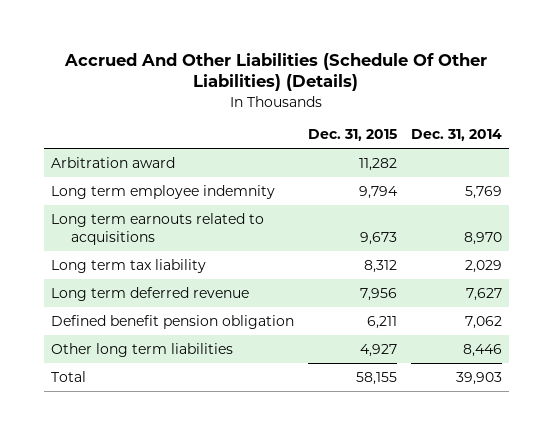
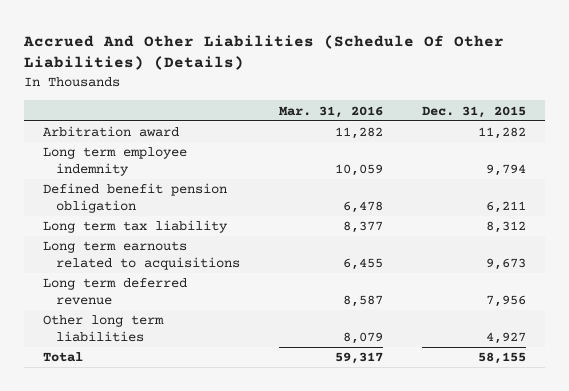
[411,129,503,142] Dec. 31, 2014 -> none
none -> [278,105,383,118] Mar. 31, 2016
[50,314,294,329] Defined benefit pension obligation -> [43,183,228,213] Defined benefit pension obligation
[50,212,264,245] Long term earnouts related to acquisitions -> [43,241,240,270] Long term earnouts related to acquisitions

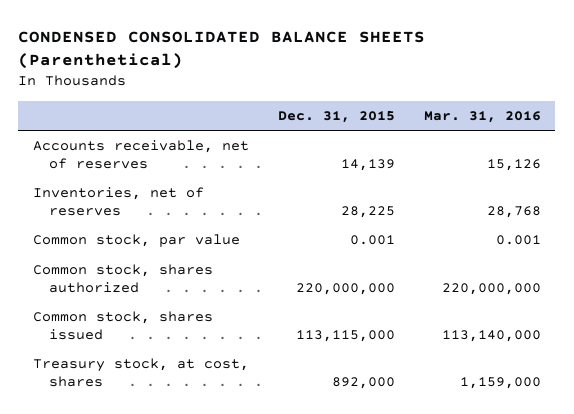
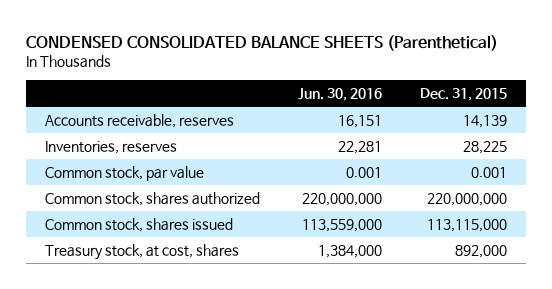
[423,110,541,123] Mar. 31, 2016 -> none
none -> [297,87,382,101] Jun. 30, 2016
[32,140,249,169] Accounts receivable, net of reserves -> [45,114,235,129] Accounts receivable, reserves
[32,187,204,216] Inventories, net of reserves -> [45,141,178,155] Inventories, reserves

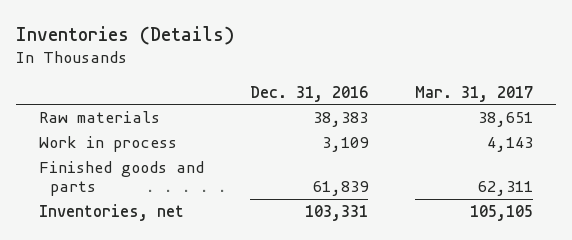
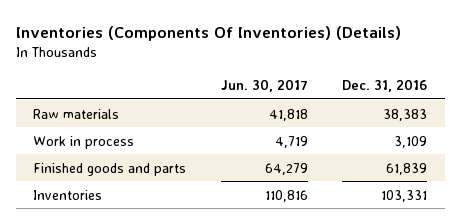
[15,25,234,45] Inventories (Details) -> [15,25,401,41] Inventories (Components Of Inventories) (Details)
[415,85,534,102] Mar. 31, 2017 -> none
none -> [220,78,308,92] Jun. 30, 2017
[38,204,184,222] Inventories, net -> [33,189,103,200] Inventories

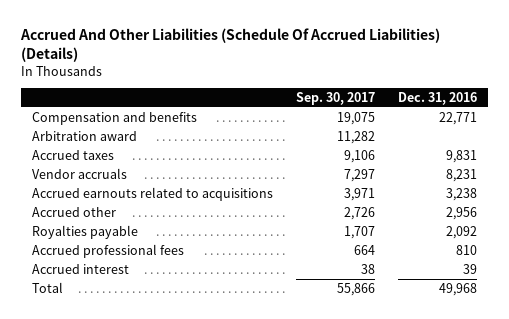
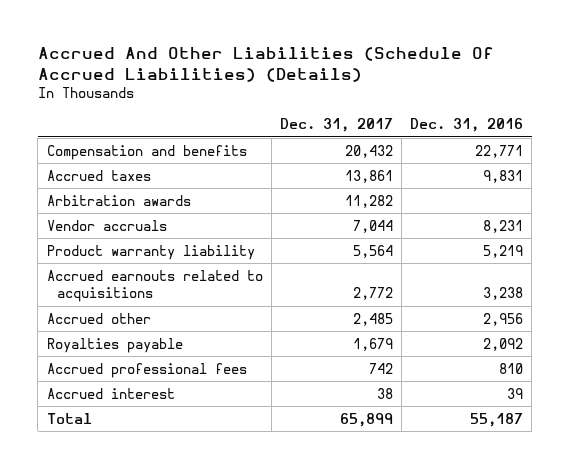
[296,92,376,106] Sep. 30, 2017 -> none
none -> [279,118,393,133] Dec. 31, 2017
[32,130,138,141] Arbitration award -> none
none -> [46,194,191,206] Arbitration awards
none -> [46,244,255,260] Product warranty liability
[438,282,477,296] 49,968 -> [470,412,524,427] 55,187

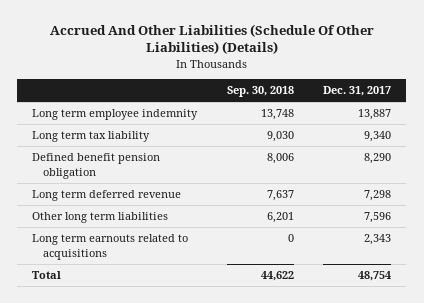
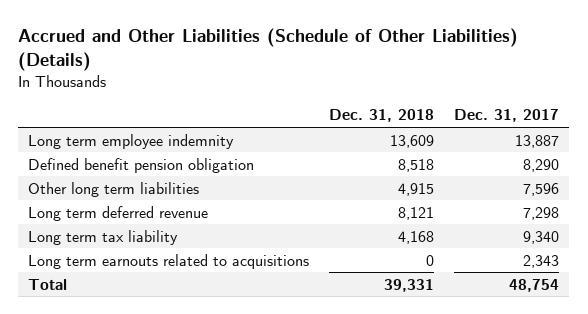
[49,23,374,55] Accrued And Other Liabilities (Schedule Of Other Liabilities) (Details) -> [18,28,519,72] Accrued and Other Liabilities (Schedule of Other Liabilities) (Details)
[226,86,294,98] Sep. 30, 2018 -> none
none -> [329,109,435,123] Dec. 31, 2018
[32,190,182,202] Long term deferred revenue -> [28,205,209,221] Long term deferred revenue
[32,131,151,143] Long term tax liability -> [28,229,179,245] Long term tax liability

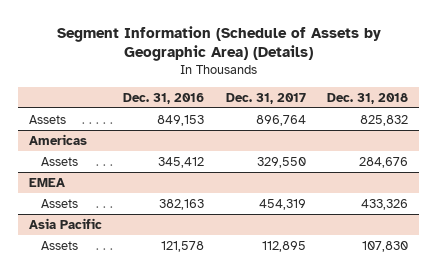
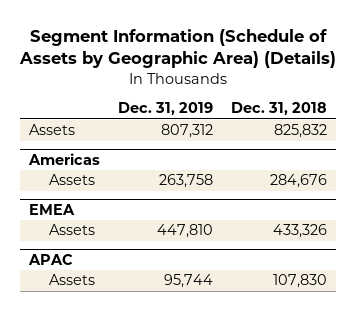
[123,92,205,104] Dec. 31, 2016 -> none
[225,92,306,104] Dec. 31, 2017 -> none
none -> [117,102,213,116] Dec. 31, 2019
[29,217,103,229] Asia Pacific -> [27,253,73,265] APAC

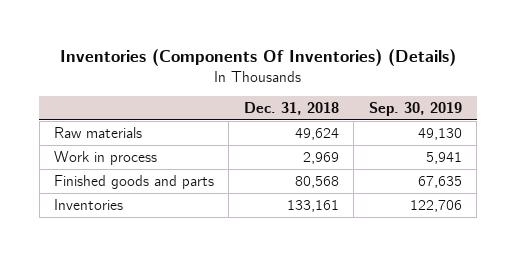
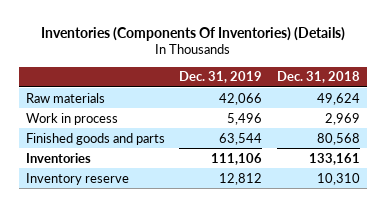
[368,102,462,117] Sep. 30, 2019 -> none
none -> [179,71,263,84] Dec. 31, 2019
none -> [25,172,129,185] Inventory reserve

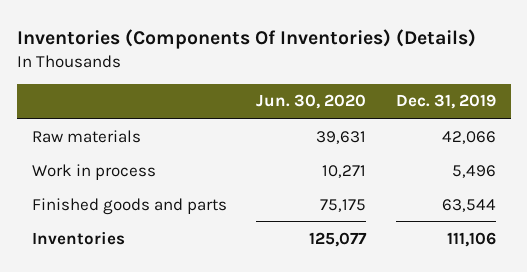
[276,71,360,84] Dec. 31, 2018 -> none
none -> [256,94,367,110] Jun. 30, 2020
[25,172,129,185] Inventory reserve -> none

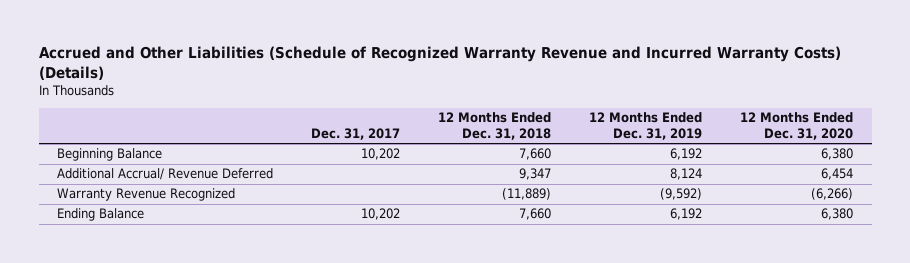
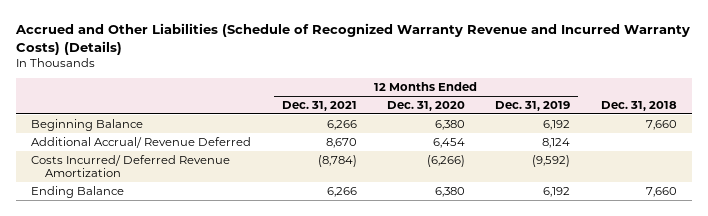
[311,127,401,140] Dec. 31, 2017 -> none
[438,112,552,140] 12 Months Ended Dec. 31, 2018 -> none
none -> [281,101,357,112] Dec. 31, 2021
none -> [600,101,677,112] Dec. 31, 2018
[57,188,236,202] Warranty Revenue Recognized -> [31,154,231,178] Costs Incurred/ Deferred Revenue Amortization

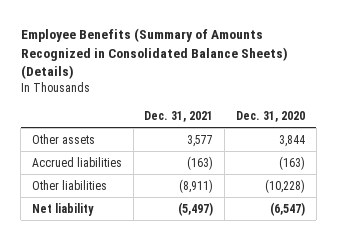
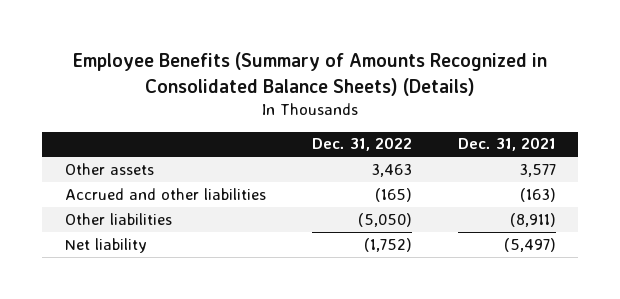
[235,110,305,122] Dec. 31, 2020 -> none
none -> [311,137,412,152] Dec. 31, 2022
[31,156,122,167] Accrued liabilities -> [64,187,266,200] Accrued and other liabilities

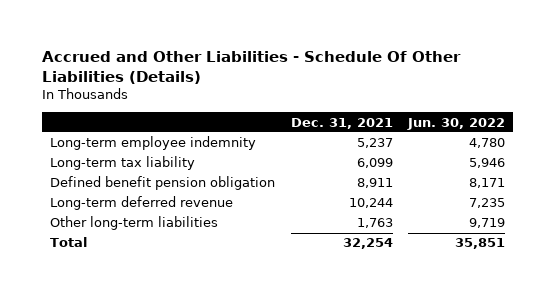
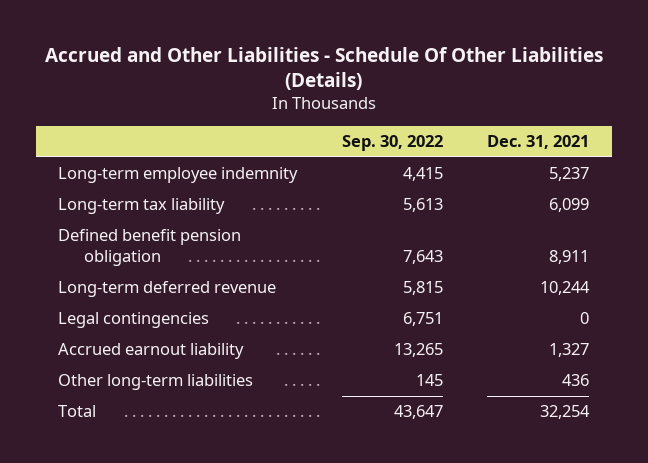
[407,117,506,130] Jun. 30, 2022 -> none
none -> [341,135,443,152] Sep. 30, 2022
none -> [58,312,210,329] Legal contingencies
none -> [58,343,245,360] Accrued earnout liability
[356,218,393,229] 1,763 -> [562,374,590,387] 436

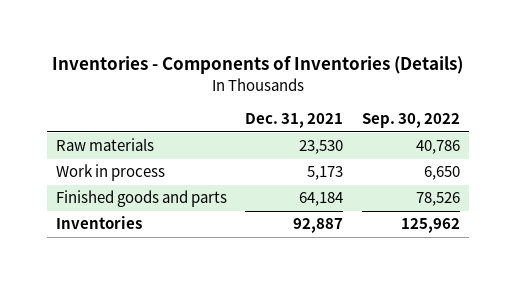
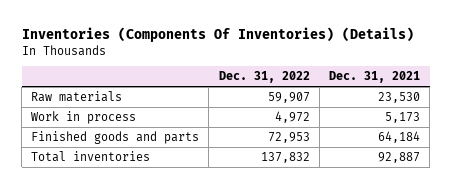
[51,56,463,75] Inventories - Components of Inventories (Details) -> [21,27,414,43] Inventories (Components Of Inventories) (Details)
[361,113,460,129] Sep. 30, 2022 -> none
none -> [218,71,310,84] Dec. 31, 2022
[56,216,143,230] Inventories -> [31,151,151,163] Total inventories

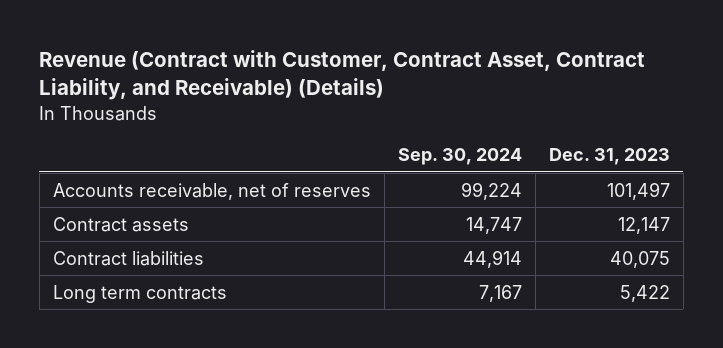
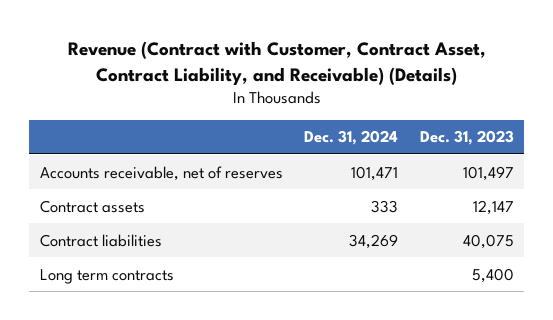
[397,148,522,166] Sep. 30, 2024 -> none
none -> [304,130,399,146] Dec. 31, 2024
[619,284,670,302] 5,422 -> [471,267,514,283] 5,400

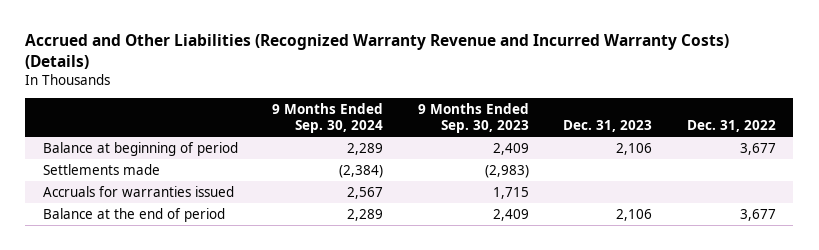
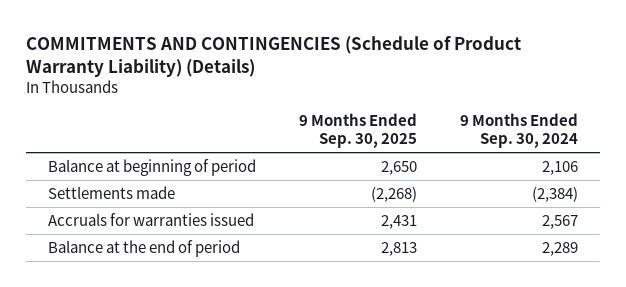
[25,34,730,69] Accrued and Other Liabilities (Recognized Warranty Revenue and Incurred Warranty Costs) (Details) -> [26,35,522,77] COMMITMENTS AND CONTINGENCIES (Schedule of Product Warranty Liability) (Details)
[417,103,529,133] 9 Months Ended Sep. 30, 2023 -> none
[563,119,653,132] Dec. 31, 2023 -> none
[687,119,777,132] Dec. 31, 2022 -> none
none -> [299,113,418,149] 9 Months Ended Sep. 30, 2025
[347,142,384,155] 2,289 -> [542,160,579,175] 2,106

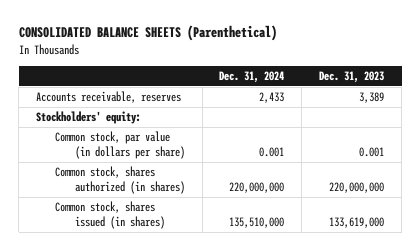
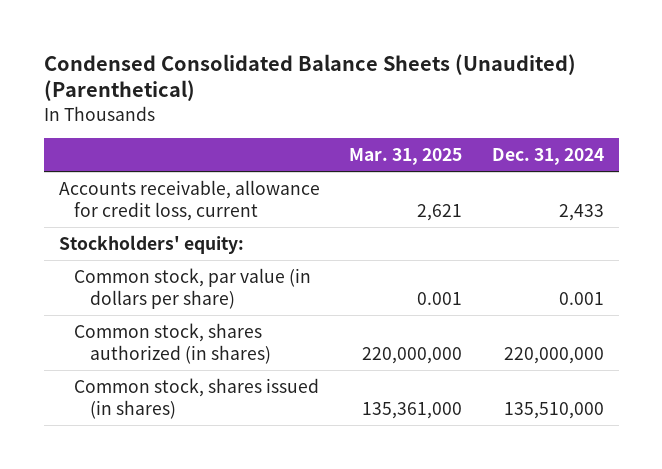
[18,25,277,42] CONSOLIDATED BALANCE SHEETS (Parenthetical) -> [43,53,576,102] Condensed Consolidated Balance Sheets (Unaudited) (Parenthetical)
[319,71,385,84] Dec. 31, 2023 -> none
none -> [349,148,463,166] Mar. 31, 2025
[35,91,181,104] Accounts receivable, reserves -> [58,180,320,221] Accounts receivable, allowance for credit loss, current

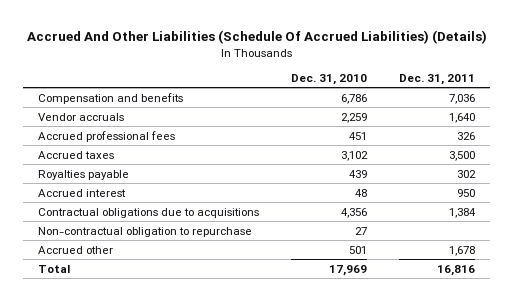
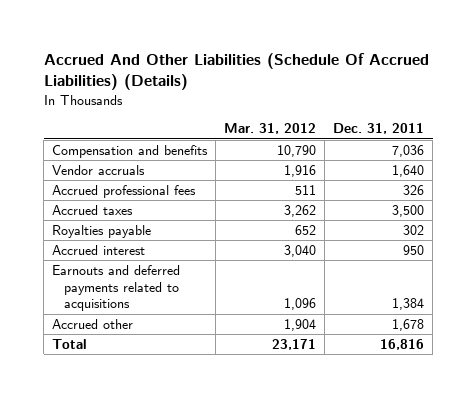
[291,73,368,85] Dec. 31, 2010 -> none
none -> [224,123,317,135] Mar. 31, 2012
[38,226,253,237] Non-contractual obligation to repurchase -> none
[38,207,260,218] Contractual obligations due to acquisitions -> [52,264,181,312] Earnouts and deferred payments related to acquisitions

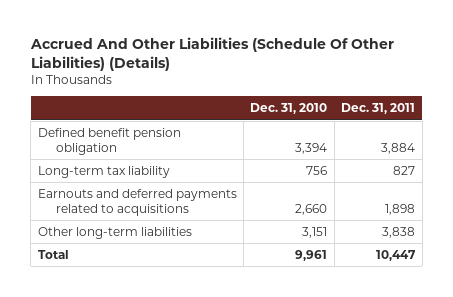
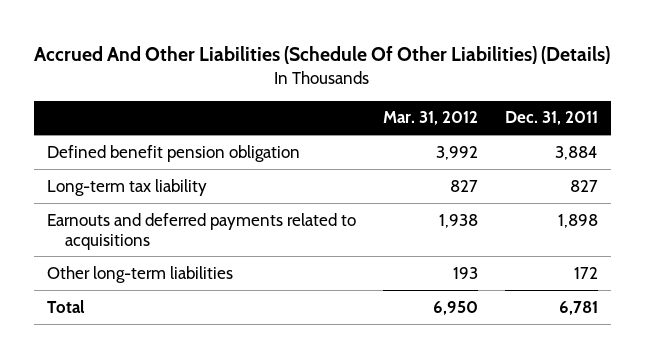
[250,103,328,115] Dec. 31, 2010 -> none
none -> [382,111,478,126] Mar. 31, 2012
[382,226,416,238] 3,838 -> [573,266,598,279] 172
[376,249,417,261] 10,447 -> [558,300,598,315] 6,781

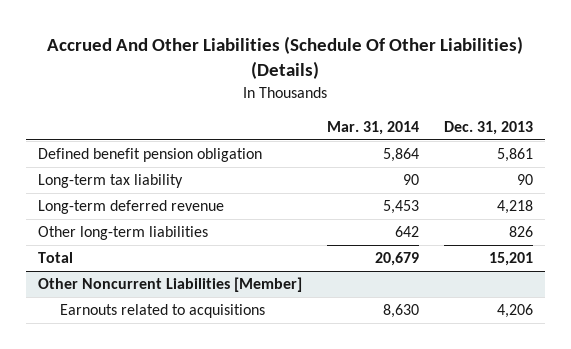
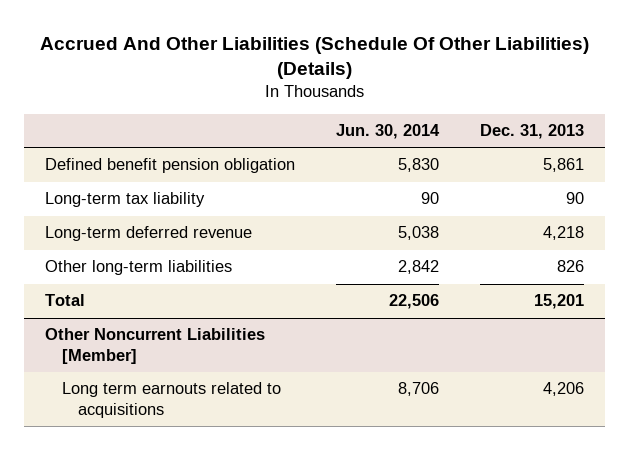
[326,121,419,136] Mar. 31, 2014 -> none
none -> [336,123,441,139] Jun. 30, 2014
[59,304,265,319] Earnouts related to acquisitions -> [61,382,281,419] Long term earnouts related to acquisitions

